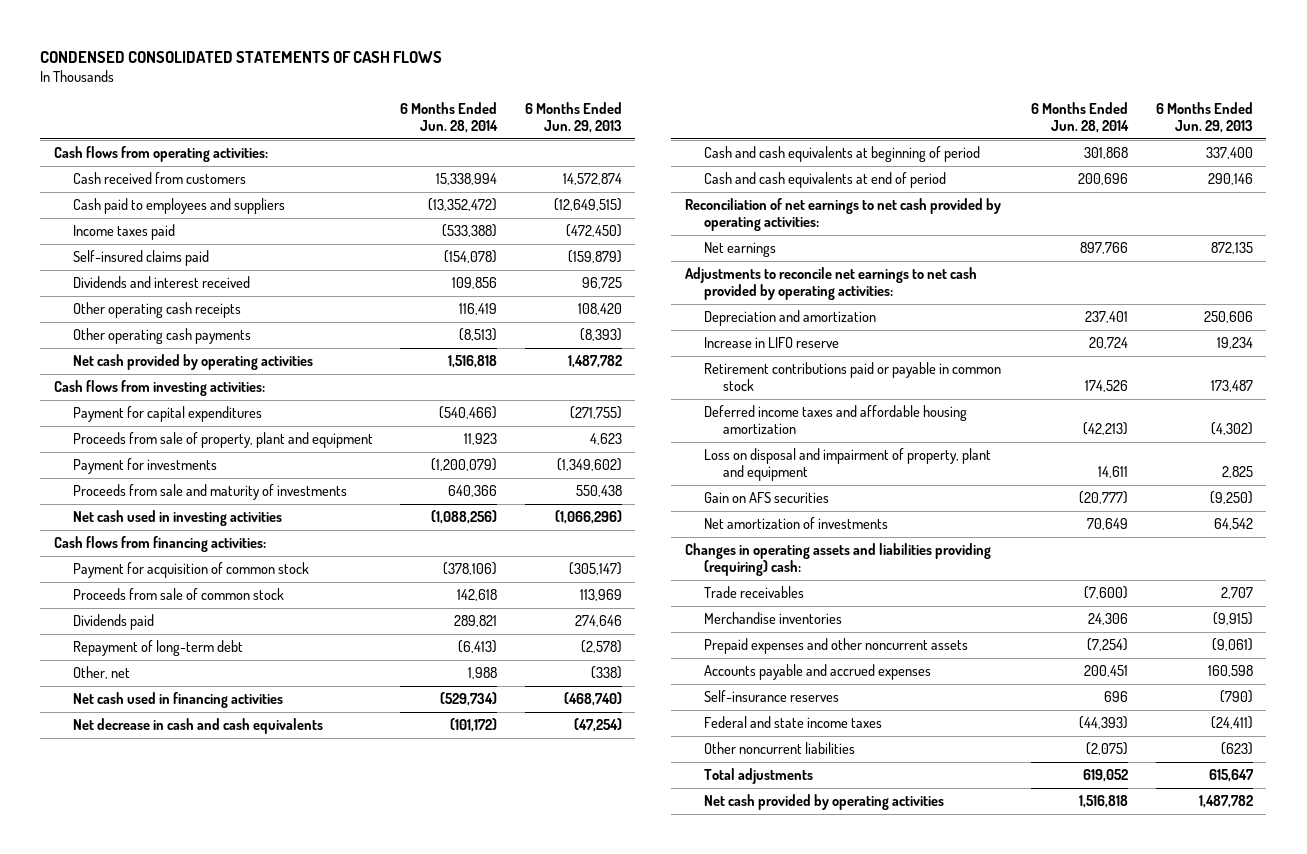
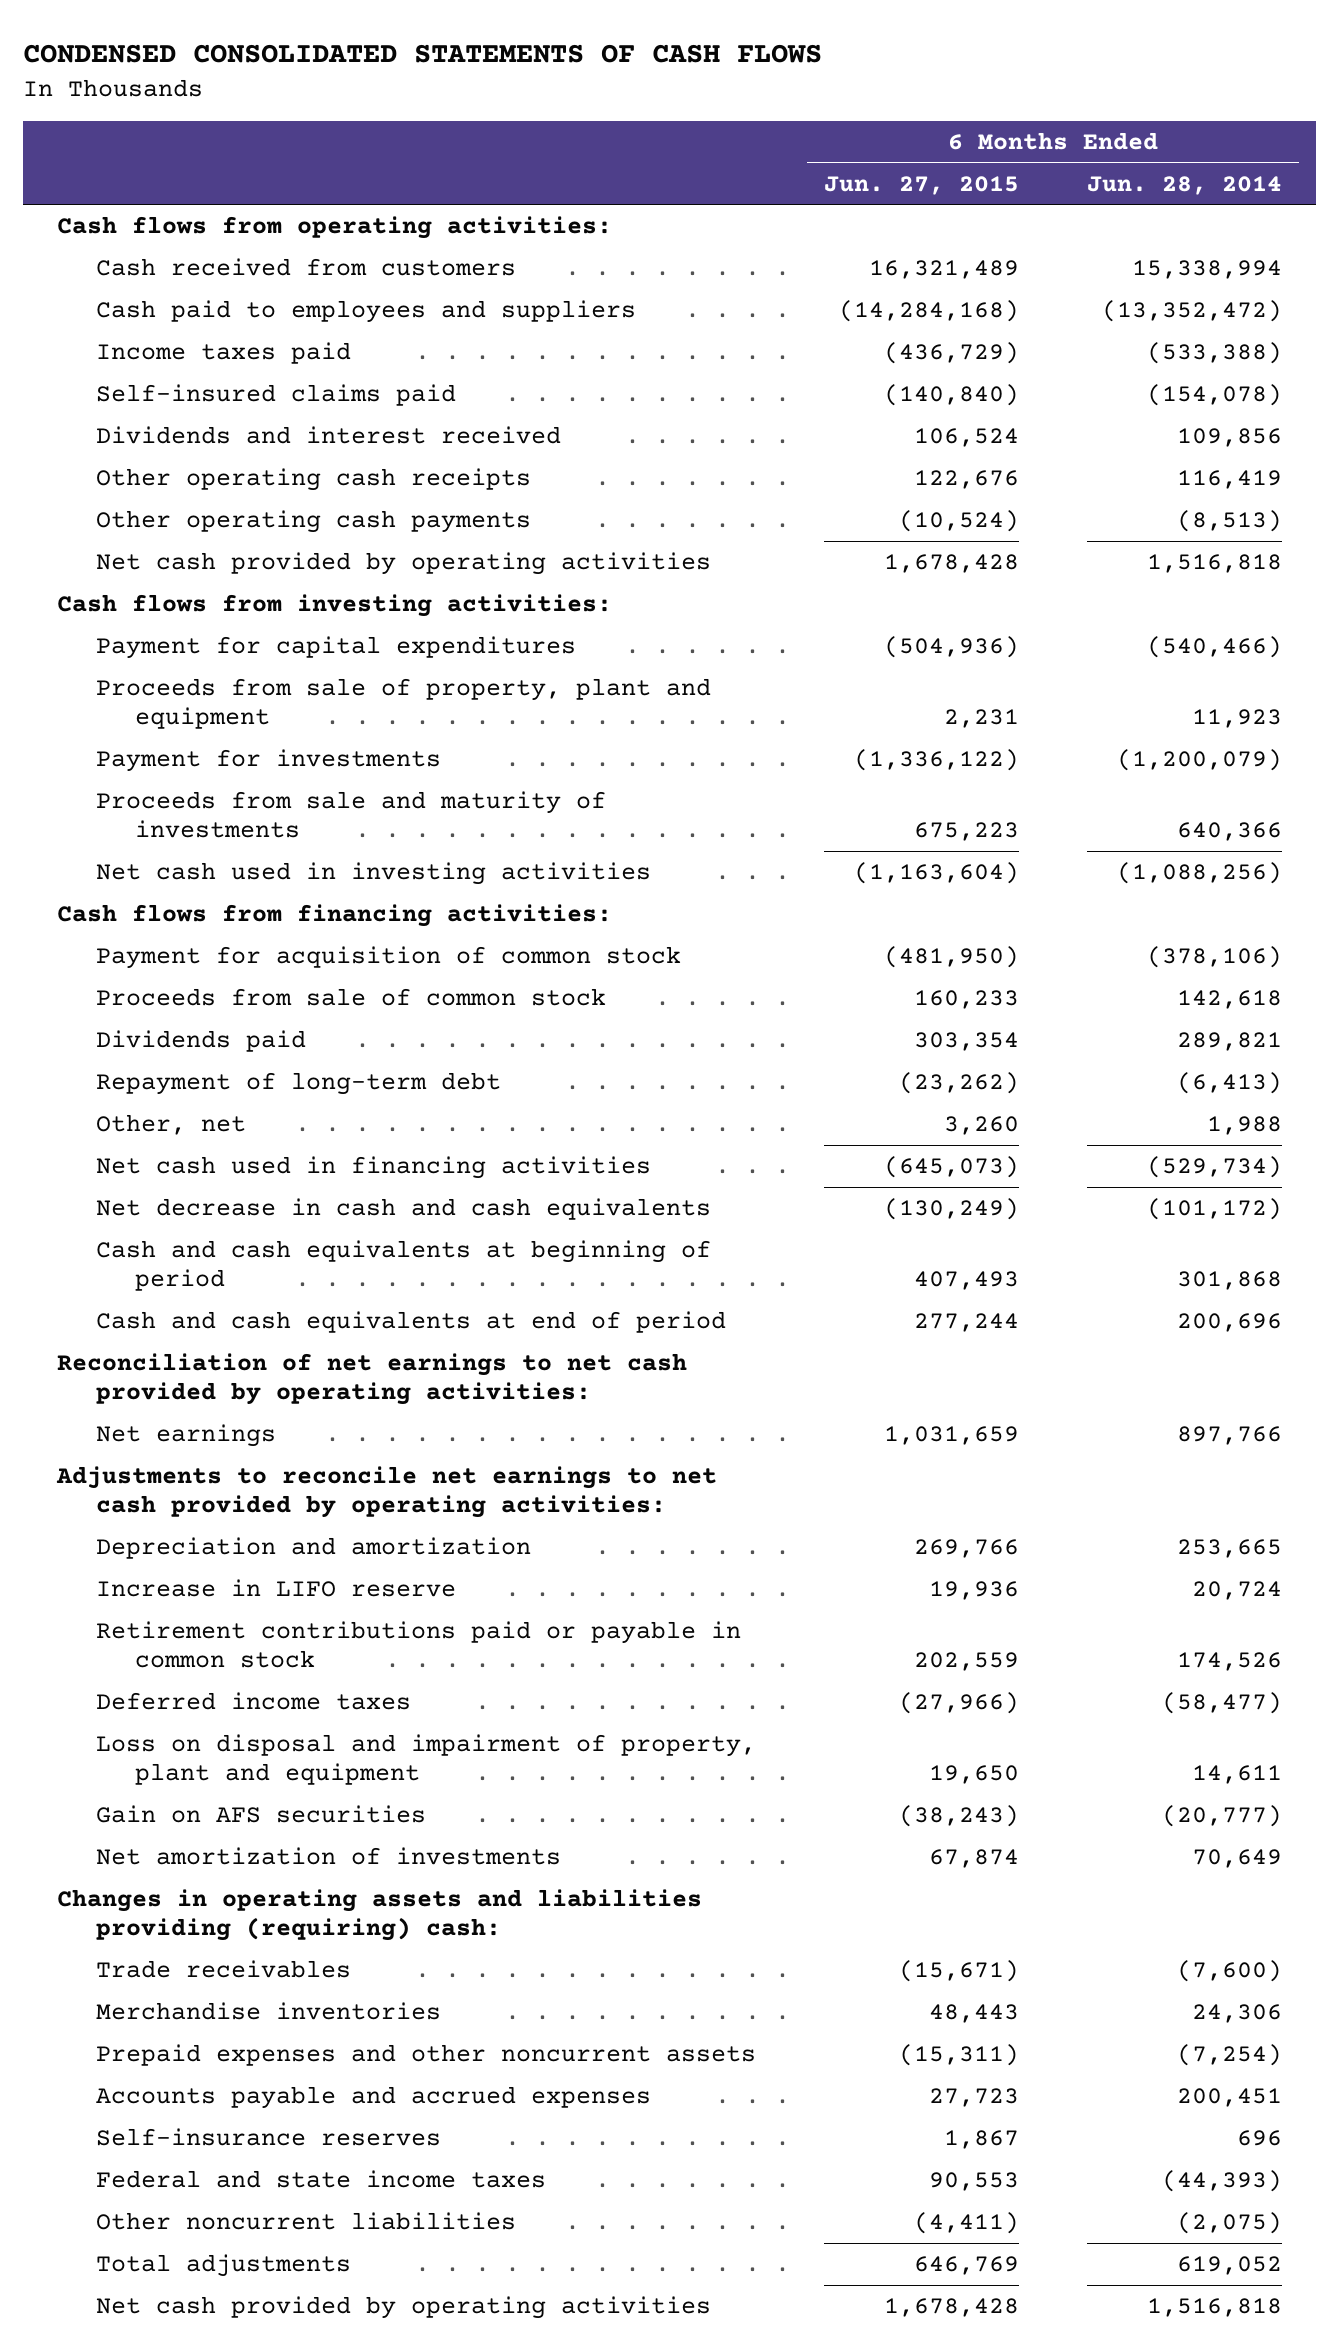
[524,102,622,134] 6 Months Ended Jun. 29, 2013 -> none
none -> [823,175,1019,195] Jun. 27, 2015
[1085,311,1129,324] 237,401 -> [1176,1539,1282,1559] 253,665
[703,405,967,435] Deferred income taxes and affordable housing amortization -> [95,1692,411,1711] Deferred income taxes
[1083,422,1129,436] (42,213) -> [1161,1692,1282,1715] (58,477)

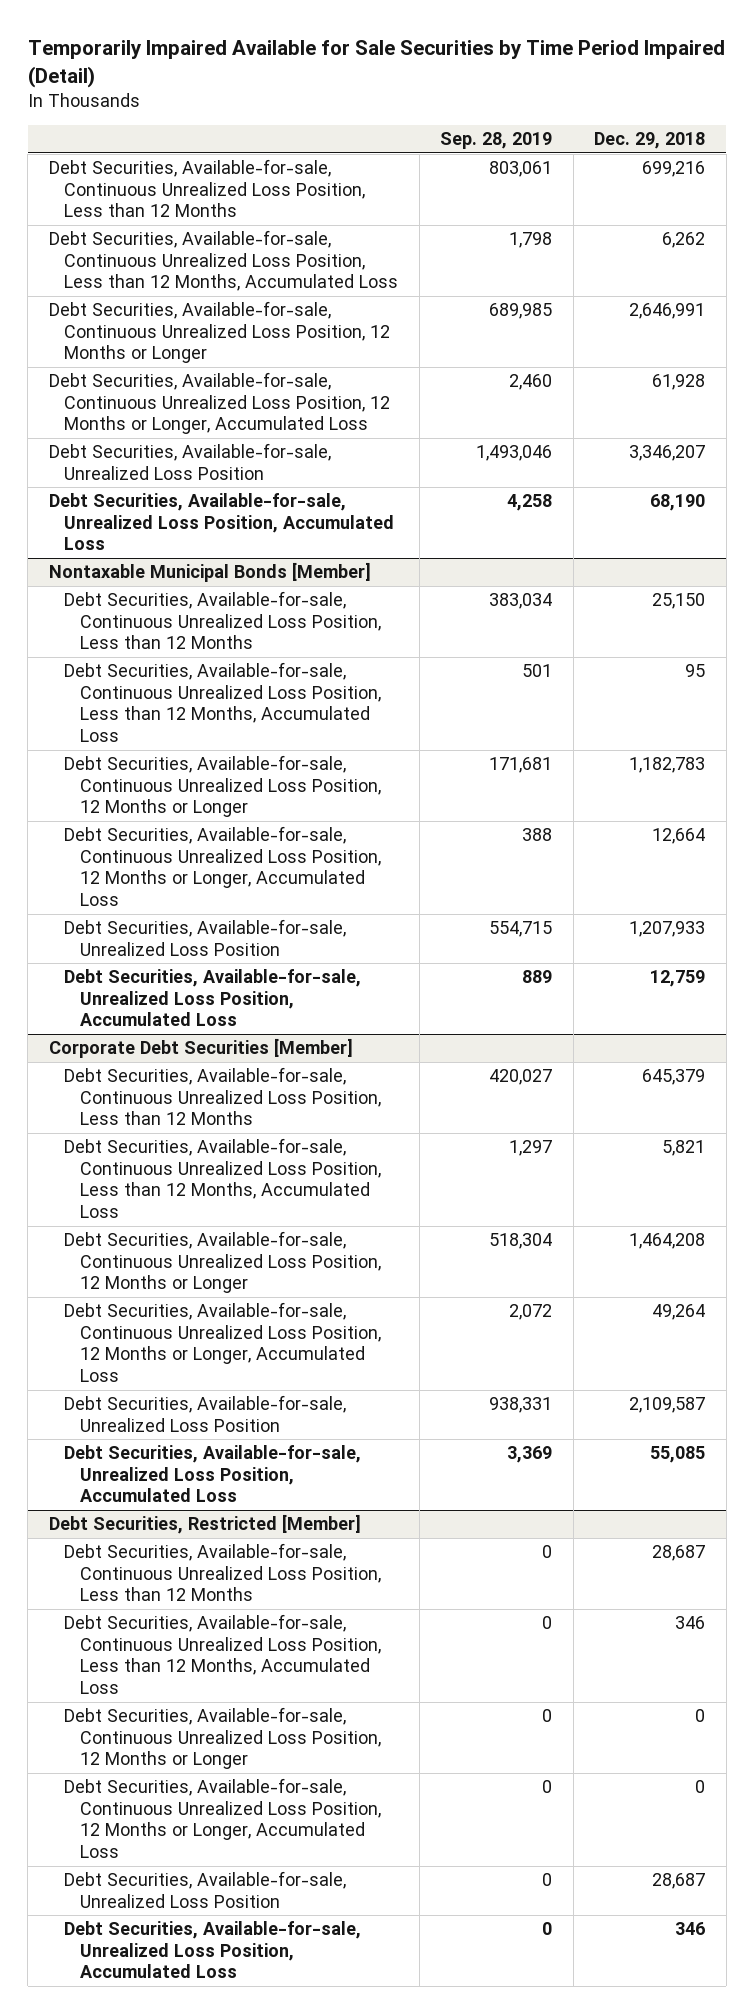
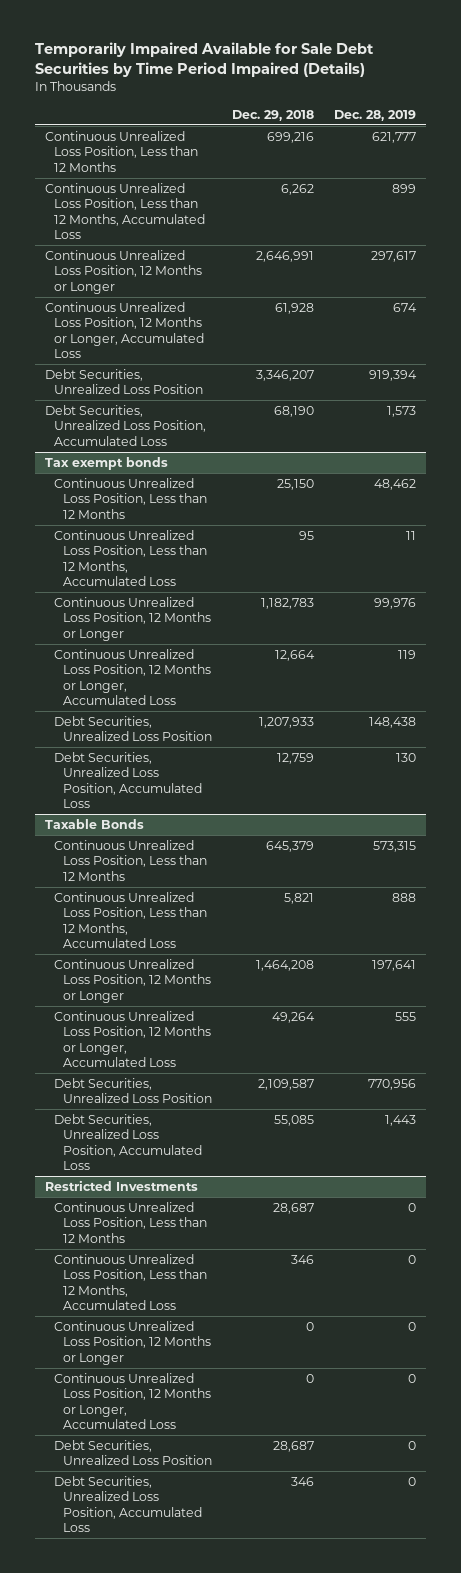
[27,40,725,88] Temporarily Impaired Available for Sale Securities by Time Period Impaired (Detail) -> [34,42,374,78] Temporarily Impaired Available for Sale Debt Securities by Time Period Impaired (Details)
[440,131,553,149] Sep. 28, 2019 -> none
none -> [334,109,417,121] Dec. 28, 2019
[48,159,366,218] Debt Securities, Available-for-sale, Continuous Unrealized Loss Position, Less than 12 Months -> [44,130,199,172] Continuous Unrealized Loss Position, Less than 12 Months
[48,230,399,292] Debt Securities, Available-for-sale, Continuous Unrealized Loss Position, Less than 12 Months, Accumulated Loss -> [44,182,206,240] Continuous Unrealized Loss Position, Less than 12 Months, Accumulated Loss
[48,301,391,364] Debt Securities, Available-for-sale, Continuous Unrealized Loss Position, 12 Months or Longer -> [44,249,203,294] Continuous Unrealized Loss Position, 12 Months or Longer
[48,372,391,435] Debt Securities, Available-for-sale, Continuous Unrealized Loss Position, 12 Months or Longer, Accumulated Loss -> [44,301,205,359] Continuous Unrealized Loss Position, 12 Months or Longer, Accumulated Loss
[48,443,331,480] Debt Securities, Available-for-sale, Unrealized Loss Position -> [44,368,204,395] Debt Securities, Unrealized Loss Position
[48,493,395,551] Debt Securities, Available-for-sale, Unrealized Loss Position, Accumulated Loss -> [44,404,207,446] Debt Securities, Unrealized Loss Position, Accumulated Loss
[48,562,371,583] Nontaxable Municipal Bonds [Member] -> [44,456,168,470] Tax exempt bonds
[64,591,381,650] Debt Securities, Available-for-sale, Continuous Unrealized Loss Position, Less than 12 Months -> [54,477,208,519] Continuous Unrealized Loss Position, Less than 12 Months
[64,662,381,742] Debt Securities, Available-for-sale, Continuous Unrealized Loss Position, Less than 12 Months, Accumulated Loss -> [54,529,208,587] Continuous Unrealized Loss Position, Less than 12 Months, Accumulated Loss
[64,755,381,818] Debt Securities, Available-for-sale, Continuous Unrealized Loss Position, 12 Months or Longer -> [54,596,212,641] Continuous Unrealized Loss Position, 12 Months or Longer
[64,826,381,906] Debt Securities, Available-for-sale, Continuous Unrealized Loss Position, 12 Months or Longer, Accumulated Loss -> [54,648,212,706] Continuous Unrealized Loss Position, 12 Months or Longer, Accumulated Loss
[64,919,347,956] Debt Securities, Available-for-sale, Unrealized Loss Position -> [54,715,213,742] Debt Securities, Unrealized Loss Position
[64,969,362,1027] Debt Securities, Available-for-sale, Unrealized Loss Position, Accumulated Loss -> [54,751,203,809] Debt Securities, Unrealized Loss Position, Accumulated Loss
[48,1038,353,1059] Corporate Debt Securities [Member] -> [44,818,144,829] Taxable Bonds
[64,1067,381,1126] Debt Securities, Available-for-sale, Continuous Unrealized Loss Position, Less than 12 Months -> [54,839,208,881] Continuous Unrealized Loss Position, Less than 12 Months
[64,1138,381,1218] Debt Securities, Available-for-sale, Continuous Unrealized Loss Position, Less than 12 Months, Accumulated Loss -> [54,891,208,949] Continuous Unrealized Loss Position, Less than 12 Months, Accumulated Loss
[64,1231,381,1294] Debt Securities, Available-for-sale, Continuous Unrealized Loss Position, 12 Months or Longer -> [54,958,212,1003] Continuous Unrealized Loss Position, 12 Months or Longer
[64,1302,381,1382] Debt Securities, Available-for-sale, Continuous Unrealized Loss Position, 12 Months or Longer, Accumulated Loss -> [54,1010,212,1068] Continuous Unrealized Loss Position, 12 Months or Longer, Accumulated Loss
[64,1395,347,1432] Debt Securities, Available-for-sale, Unrealized Loss Position -> [54,1077,213,1104] Debt Securities, Unrealized Loss Position
[64,1445,362,1503] Debt Securities, Available-for-sale, Unrealized Loss Position, Accumulated Loss -> [54,1113,203,1171] Debt Securities, Unrealized Loss Position, Accumulated Loss
[48,1514,361,1535] Debt Securities, Restricted [Member] -> [44,1179,198,1191] Restricted Investments
[64,1543,381,1602] Debt Securities, Available-for-sale, Continuous Unrealized Loss Position, Less than 12 Months -> [54,1201,208,1243] Continuous Unrealized Loss Position, Less than 12 Months
[64,1614,381,1694] Debt Securities, Available-for-sale, Continuous Unrealized Loss Position, Less than 12 Months, Accumulated Loss -> [54,1253,208,1311] Continuous Unrealized Loss Position, Less than 12 Months, Accumulated Loss
[64,1707,381,1770] Debt Securities, Available-for-sale, Continuous Unrealized Loss Position, 12 Months or Longer -> [54,1320,212,1365] Continuous Unrealized Loss Position, 12 Months or Longer
[64,1778,381,1858] Debt Securities, Available-for-sale, Continuous Unrealized Loss Position, 12 Months or Longer, Accumulated Loss -> [54,1372,212,1430] Continuous Unrealized Loss Position, 12 Months or Longer, Accumulated Loss
[64,1871,347,1908] Debt Securities, Available-for-sale, Unrealized Loss Position -> [54,1439,213,1466] Debt Securities, Unrealized Loss Position
[64,1921,362,1979] Debt Securities, Available-for-sale, Unrealized Loss Position, Accumulated Loss -> [54,1475,203,1533] Debt Securities, Unrealized Loss Position, Accumulated Loss

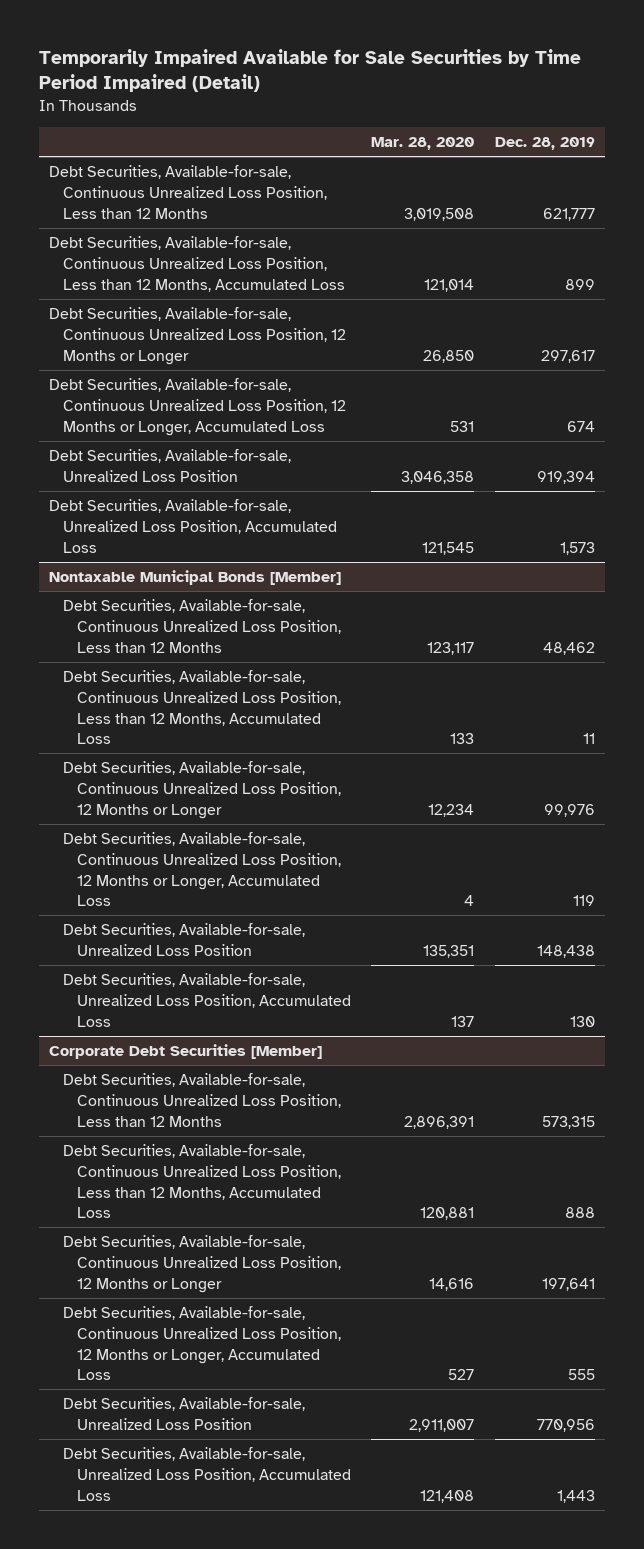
[34,42,374,78] Temporarily Impaired Available for Sale Debt Securities by Time Period Impaired (Details) -> [39,49,582,93] Temporarily Impaired Available for Sale Securities by Time Period Impaired (Detail)
[232,109,315,121] Dec. 29, 2018 -> none
none -> [371,137,475,151] Mar. 28, 2020
[44,1179,198,1191] Restricted Investments -> none
[54,1201,208,1243] Continuous Unrealized Loss Position, Less than 12 Months -> none
[54,1253,208,1311] Continuous Unrealized Loss Position, Less than 12 Months, Accumulated Loss -> none
[54,1320,212,1365] Continuous Unrealized Loss Position, 12 Months or Longer -> none
[54,1372,212,1430] Continuous Unrealized Loss Position, 12 Months or Longer, Accumulated Loss -> none
[54,1439,213,1466] Debt Securities, Unrealized Loss Position -> none
[54,1475,203,1533] Debt Securities, Unrealized Loss Position, Accumulated Loss -> none
[44,130,199,172] Continuous Unrealized Loss Position, Less than 12 Months -> [49,165,328,219] Debt Securities, Available-for-sale, Continuous Unrealized Loss Position, Less than 12 Months
[44,182,206,240] Continuous Unrealized Loss Position, Less than 12 Months, Accumulated Loss -> [49,236,346,292] Debt Securities, Available-for-sale, Continuous Unrealized Loss Position, Less than 12 Months, Accumulated Loss
[44,249,203,294] Continuous Unrealized Loss Position, 12 Months or Longer -> [49,307,347,365] Debt Securities, Available-for-sale, Continuous Unrealized Loss Position, 12 Months or Longer
[44,301,205,359] Continuous Unrealized Loss Position, 12 Months or Longer, Accumulated Loss -> [49,378,347,436] Debt Securities, Available-for-sale, Continuous Unrealized Loss Position, 12 Months or Longer, Accumulated Loss
[44,368,204,395] Debt Securities, Unrealized Loss Position -> [49,449,292,482] Debt Securities, Available-for-sale, Unrealized Loss Position
[44,404,207,446] Debt Securities, Unrealized Loss Position, Accumulated Loss -> [49,499,338,553] Debt Securities, Available-for-sale, Unrealized Loss Position, Accumulated Loss
[44,456,168,470] Tax exempt bonds -> [49,570,342,586] Nontaxable Municipal Bonds [Member]
[54,477,208,519] Continuous Unrealized Loss Position, Less than 12 Months -> [63,599,341,653] Debt Securities, Available-for-sale, Continuous Unrealized Loss Position, Less than 12 Months
[54,529,208,587] Continuous Unrealized Loss Position, Less than 12 Months, Accumulated Loss -> [63,670,341,745] Debt Securities, Available-for-sale, Continuous Unrealized Loss Position, Less than 12 Months, Accumulated Loss
[54,596,212,641] Continuous Unrealized Loss Position, 12 Months or Longer -> [63,761,341,819] Debt Securities, Available-for-sale, Continuous Unrealized Loss Position, 12 Months or Longer
[54,648,212,706] Continuous Unrealized Loss Position, 12 Months or Longer, Accumulated Loss -> [63,832,341,907] Debt Securities, Available-for-sale, Continuous Unrealized Loss Position, 12 Months or Longer, Accumulated Loss
[54,715,213,742] Debt Securities, Unrealized Loss Position -> [63,923,306,956] Debt Securities, Available-for-sale, Unrealized Loss Position
[54,751,203,809] Debt Securities, Unrealized Loss Position, Accumulated Loss -> [63,973,351,1027] Debt Securities, Available-for-sale, Unrealized Loss Position, Accumulated Loss
[44,818,144,829] Taxable Bonds -> [49,1044,323,1060] Corporate Debt Securities [Member]
[54,839,208,881] Continuous Unrealized Loss Position, Less than 12 Months -> [63,1073,341,1127] Debt Securities, Available-for-sale, Continuous Unrealized Loss Position, Less than 12 Months
[54,891,208,949] Continuous Unrealized Loss Position, Less than 12 Months, Accumulated Loss -> [63,1144,341,1219] Debt Securities, Available-for-sale, Continuous Unrealized Loss Position, Less than 12 Months, Accumulated Loss
[54,958,212,1003] Continuous Unrealized Loss Position, 12 Months or Longer -> [63,1235,341,1293] Debt Securities, Available-for-sale, Continuous Unrealized Loss Position, 12 Months or Longer
[54,1010,212,1068] Continuous Unrealized Loss Position, 12 Months or Longer, Accumulated Loss -> [63,1306,341,1381] Debt Securities, Available-for-sale, Continuous Unrealized Loss Position, 12 Months or Longer, Accumulated Loss
[54,1077,213,1104] Debt Securities, Unrealized Loss Position -> [63,1397,306,1430] Debt Securities, Available-for-sale, Unrealized Loss Position
[54,1113,203,1171] Debt Securities, Unrealized Loss Position, Accumulated Loss -> [63,1447,351,1501] Debt Securities, Available-for-sale, Unrealized Loss Position, Accumulated Loss

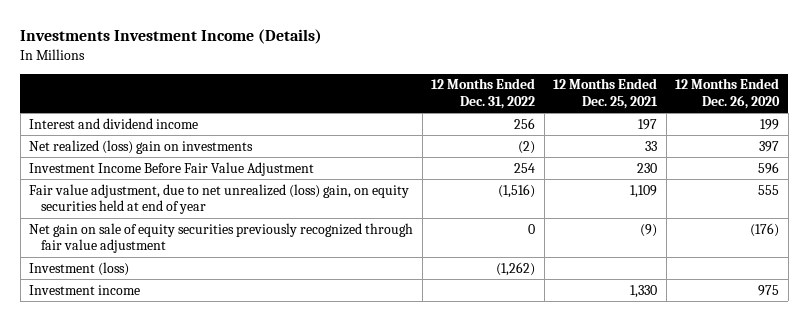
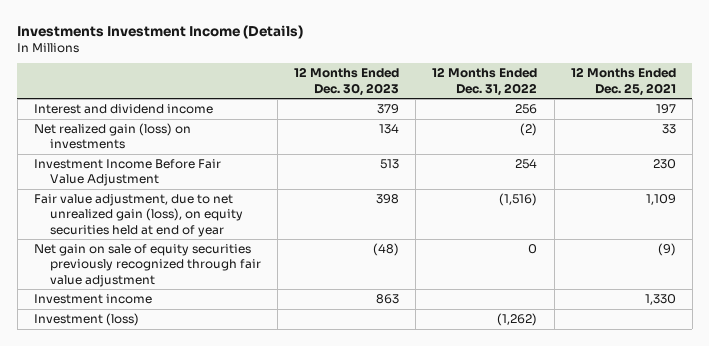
[675,78,781,109] 12 Months Ended Dec. 26, 2020 -> none
none -> [294,67,400,96] 12 Months Ended Dec. 30, 2023
[29,139,254,154] Net realized (loss) gain on investments -> [33,123,191,150] Net realized gain (loss) on investments
[29,183,410,215] Fair value adjustment, due to net unrealized (loss) gain, on equity securities held at end of year -> [33,194,244,237] Fair value adjustment, due to net unrealized gain (loss), on equity securities held at end of year
[29,261,130,276] Investment (loss) -> [33,313,139,327] Investment (loss)

